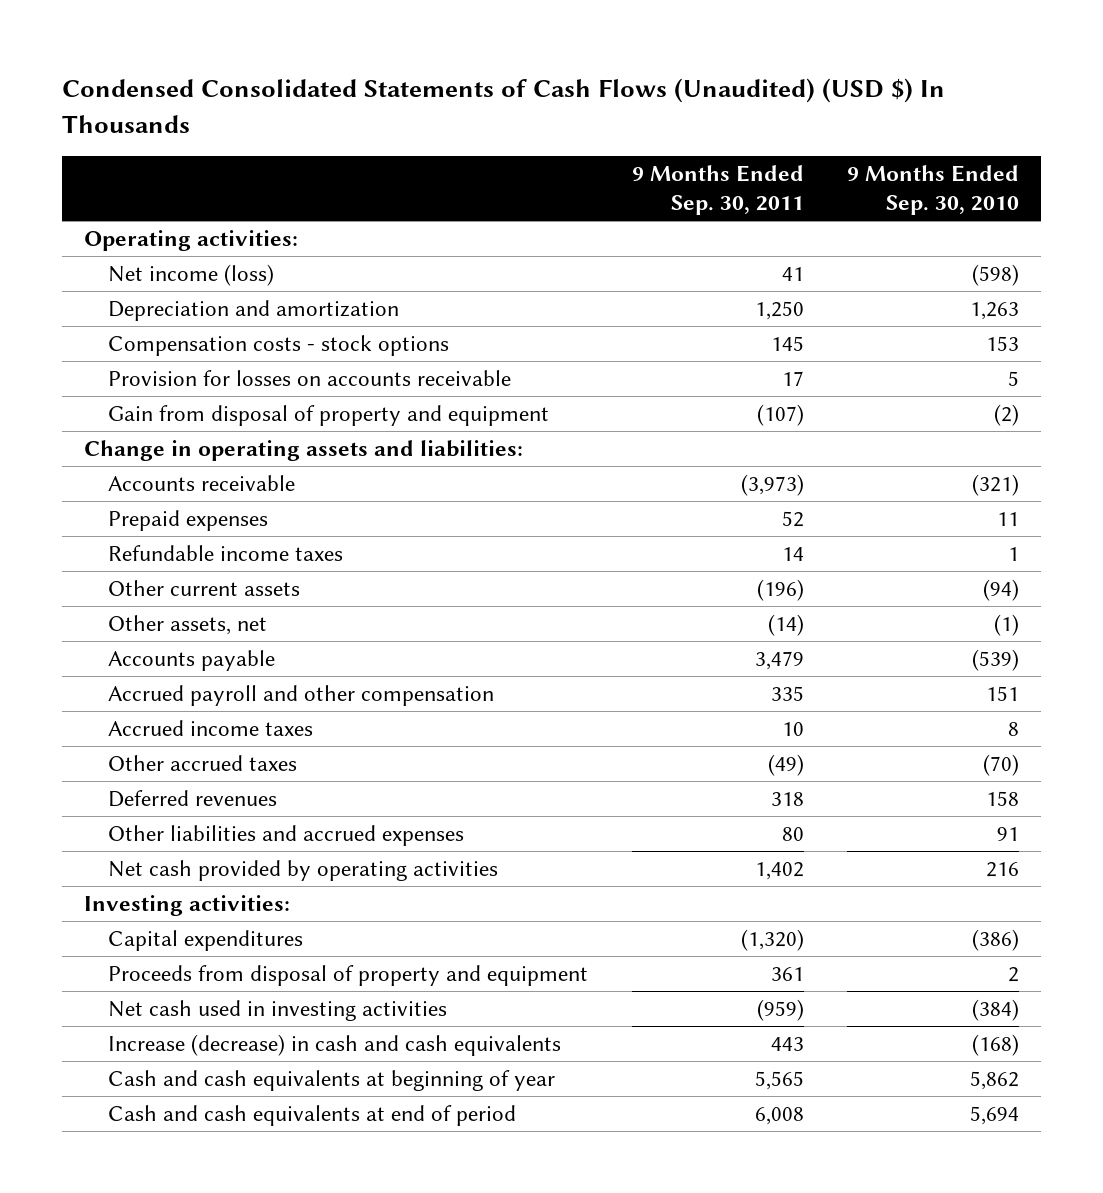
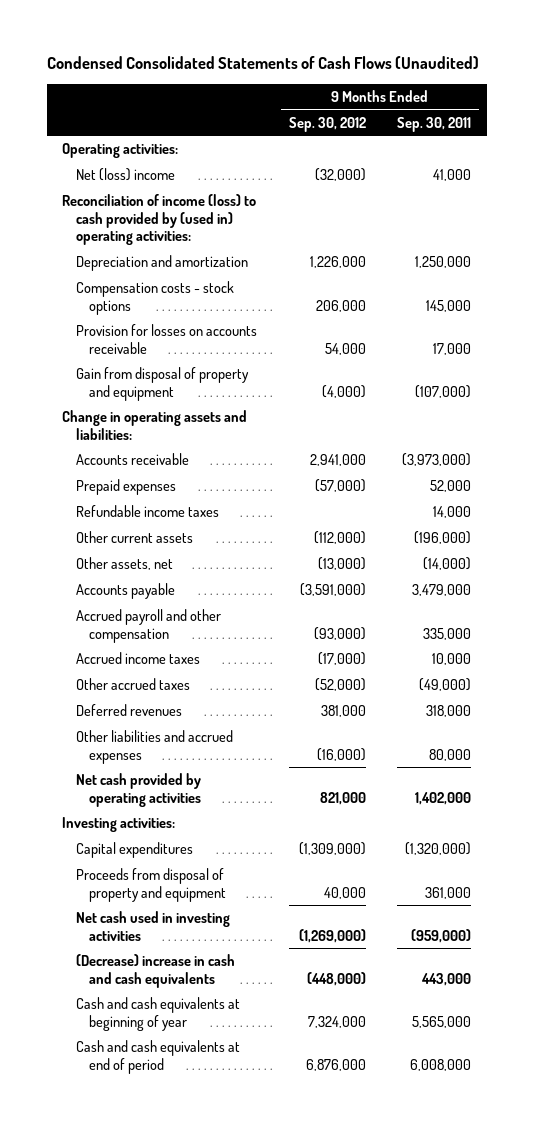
[62,78,946,133] Condensed Consolidated Statements of Cash Flows (Unaudited) (USD $) In Thousands -> [46,56,479,70] Condensed Consolidated Statements of Cash Flows (Unaudited)
[847,164,1020,216] 9 Months Ended Sep. 30, 2010 -> none
none -> [288,116,366,132] Sep. 30, 2012
[108,263,275,286] Net income (loss) -> [75,168,175,182] Net (loss) income
[781,266,804,281] 41 -> [433,169,472,182] 41,000
none -> [62,194,257,245] Reconciliation of income (loss) to cash provided by (used in) operating activities:
[754,300,804,320] 1,250 -> [415,256,472,269] 1,250,000
[770,335,804,351] 145 -> [426,299,472,312] 145,000
[781,370,804,386] 17 -> [433,342,472,355] 17,000
[756,403,804,426] (107) -> [415,384,472,398] (107,000)
[740,473,804,496] (3,973) -> [402,453,472,467] (3,973,000)
[781,510,804,527] 52 -> [430,480,472,493] 52,000
[781,546,804,561] 14 -> [433,506,472,519] 14,000
[756,578,804,601] (196) -> [414,531,472,545] (196,000)
[767,613,804,636] (14) -> [423,557,472,571] (14,000)
[754,650,804,670] 3,479 -> [412,584,472,597] 3,479,000
[770,685,804,701] 335 -> [423,627,472,640] 335,000
[781,721,804,736] 10 -> [432,653,472,666] 10,000
[767,753,804,776] (49) -> [419,678,472,692] (49,000)
[770,791,804,806] 318 -> [426,705,472,718] 318,000
[781,826,804,841] 80 -> [429,748,472,761] 80,000
[754,861,804,880] 1,402 -> [415,791,472,805] 1,402,000
[740,928,804,951] (1,320) -> [405,842,472,856] (1,320,000)
[770,966,804,981] 361 -> [425,886,472,899] 361,000
[756,998,804,1021] (959) -> [411,928,472,943] (959,000)
[108,1033,562,1056] Increase (decrease) in cash and cash equivalents -> [75,954,235,988] (Decrease) increase in cash and cash equivalents
[770,1036,804,1051] 443 -> [421,972,472,986] 443,000
[754,1070,804,1090] 5,565 -> [412,1015,472,1028] 5,565,000
[754,1106,804,1125] 6,008 -> [410,1058,472,1071] 6,008,000

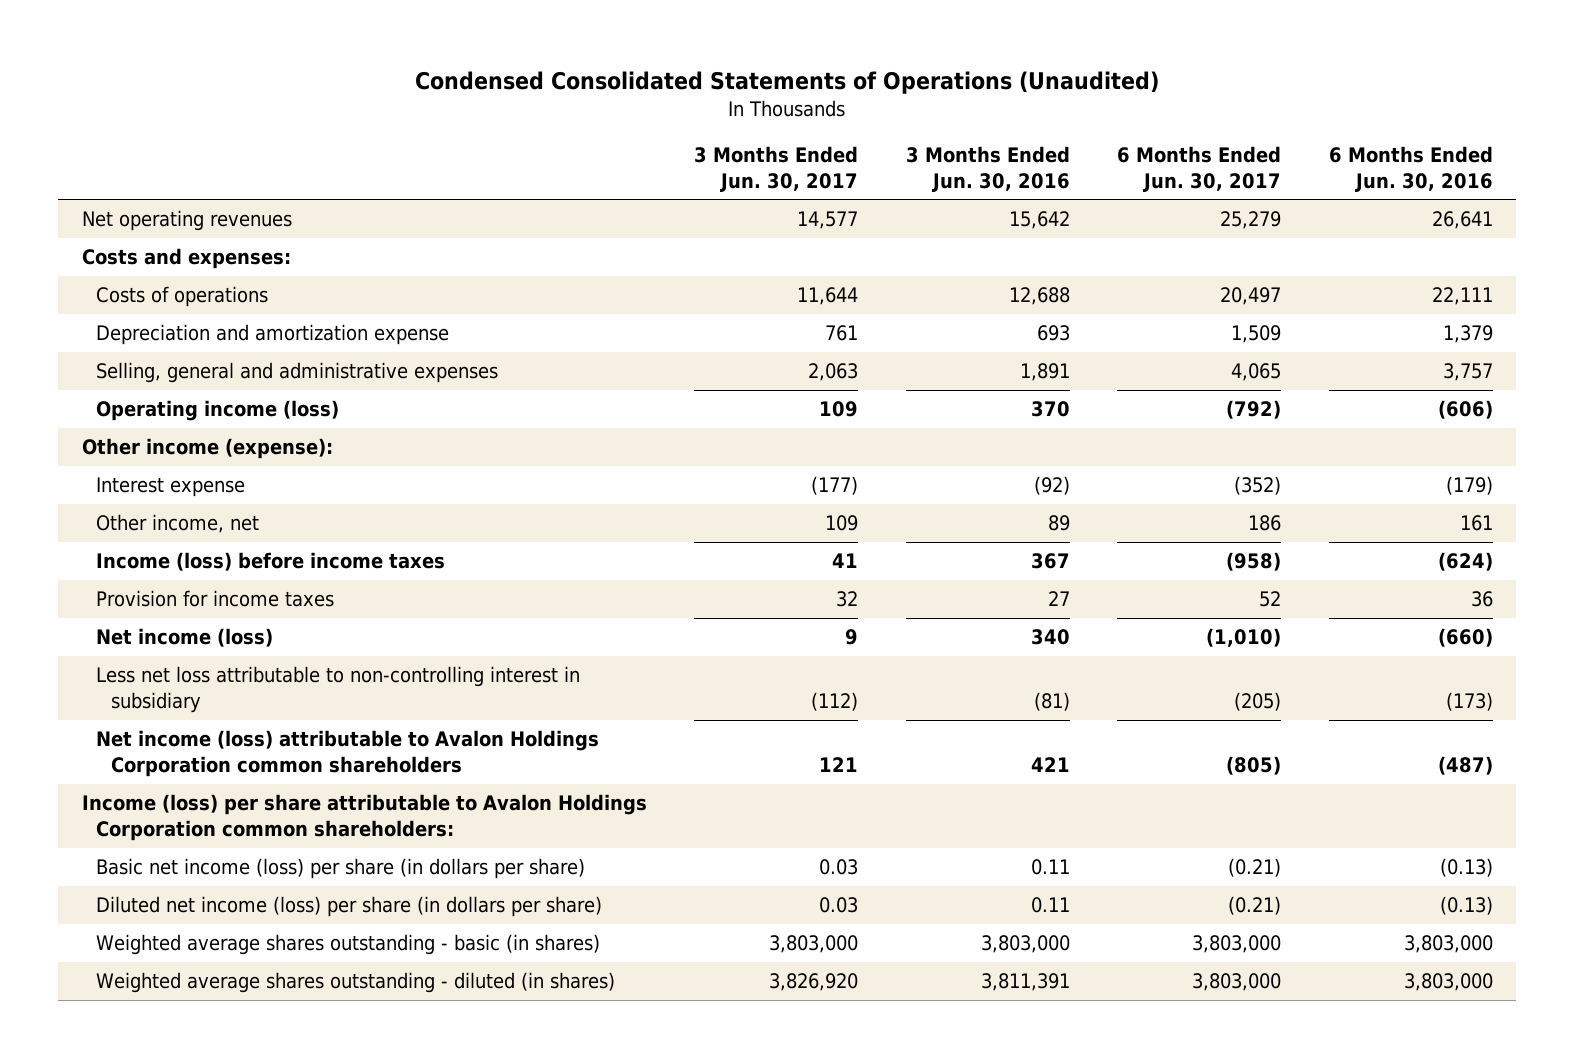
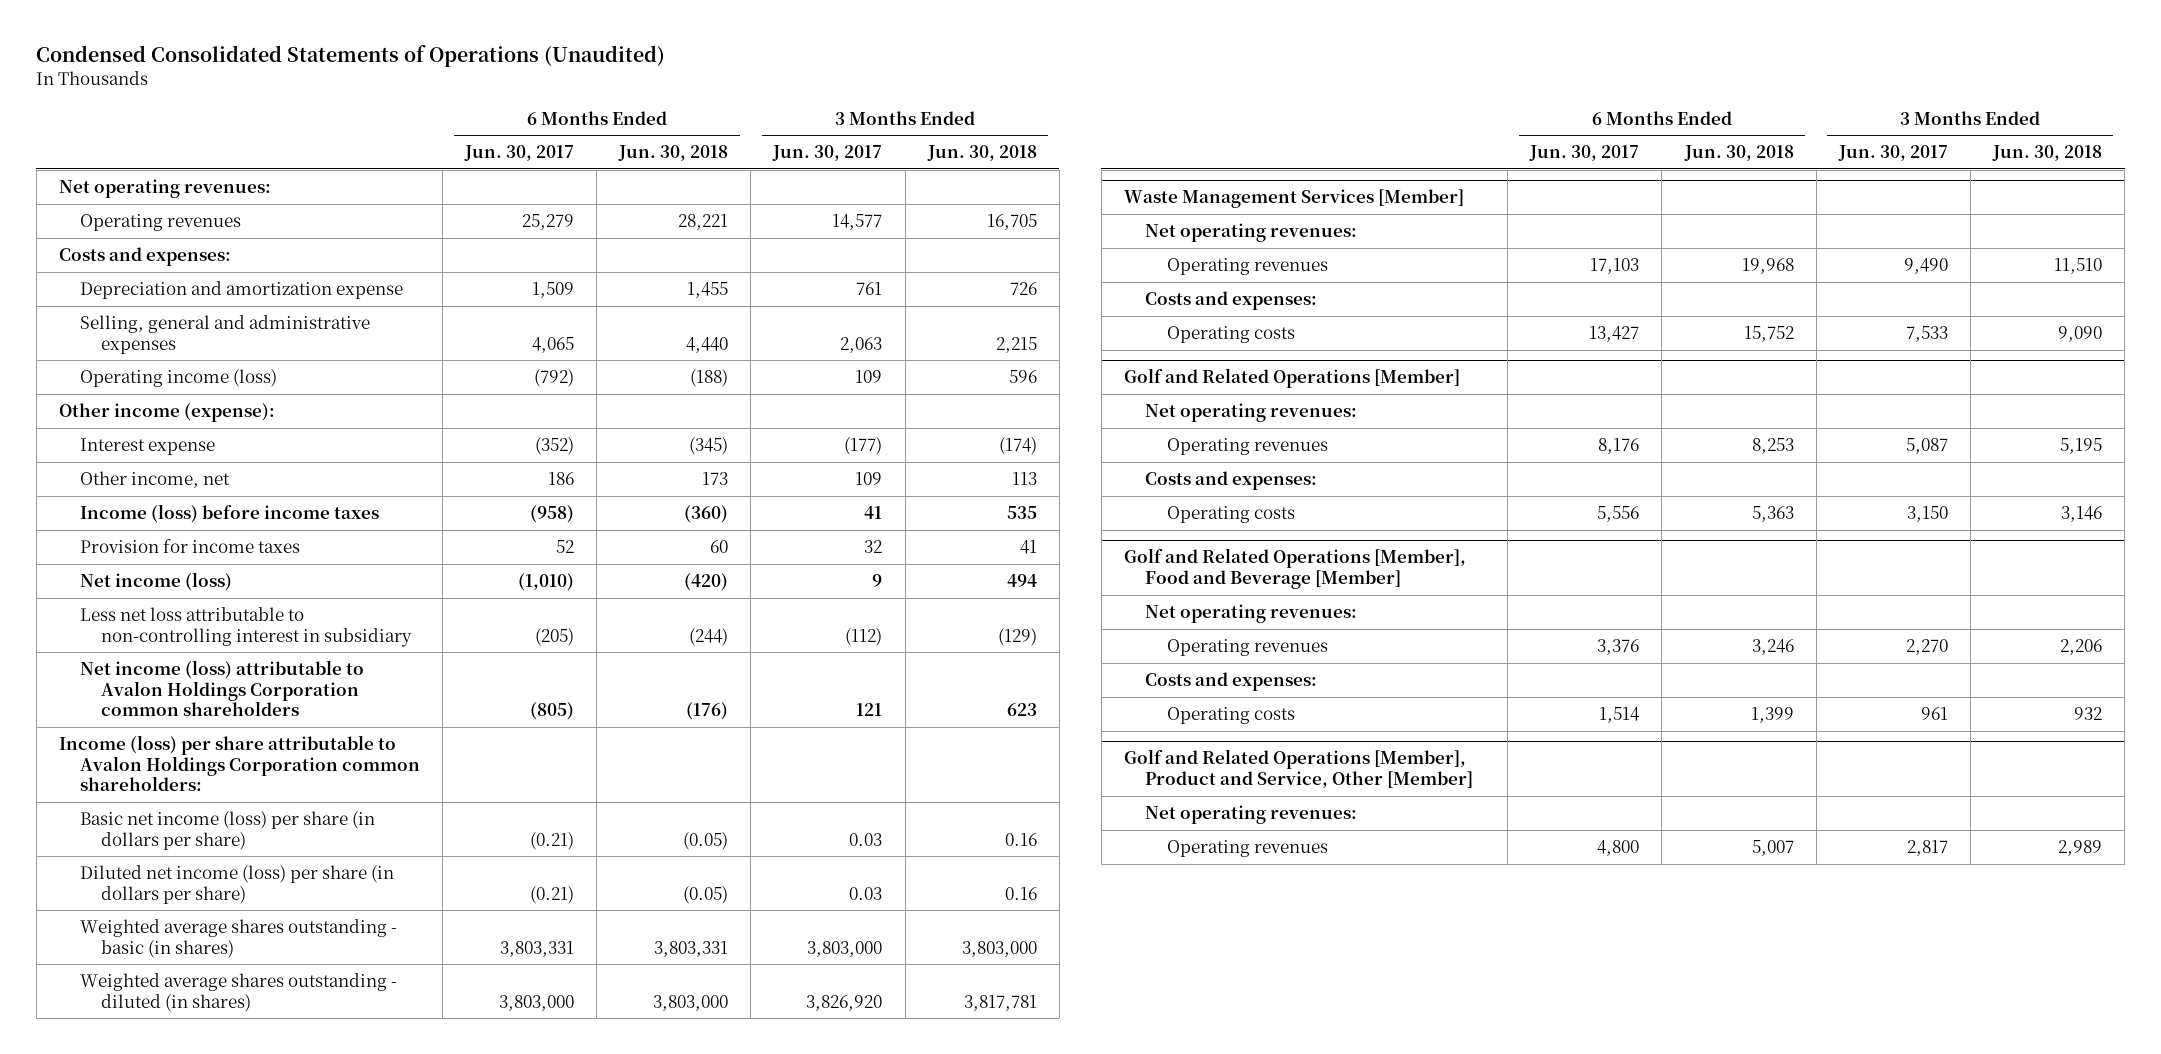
[905,146,1070,192] 3 Months Ended Jun. 30, 2016 -> none
[1328,146,1493,192] 6 Months Ended Jun. 30, 2016 -> none
none -> [618,145,729,162] Jun. 30, 2018
none -> [926,145,1037,162] Jun. 30, 2018
none -> [58,178,271,198] Net operating revenues:
[82,210,293,232] Net operating revenues -> [79,213,241,231] Operating revenues
[96,286,269,308] Costs of operations -> none
[1192,935,1282,954] 3,803,000 -> [500,940,575,957] 3,803,331
none -> [1123,189,1464,209] Waste Management Services [Member]
none -> [1145,222,1358,242] Net operating revenues:
none -> [1166,257,1328,275] Operating revenues
none -> [1145,290,1318,310] Costs and expenses:
none -> [1166,325,1295,343] Operating costs
none -> [1123,368,1460,389] Golf and Related Operations [Member]
none -> [1145,402,1358,422] Net operating revenues:
none -> [1166,437,1328,455] Operating revenues
none -> [1145,470,1318,490] Costs and expenses:
none -> [1166,505,1295,523] Operating costs
none -> [1123,548,1466,589] Golf and Related Operations [Member], Food and Beverage [Member]
none -> [1145,603,1358,623] Net operating revenues:
none -> [1166,638,1328,656] Operating revenues
none -> [1145,671,1318,691] Costs and expenses:
none -> [1166,706,1295,724] Operating costs
none -> [1123,749,1474,788] Golf and Related Operations [Member], Product and Service, Other [Member]
none -> [1145,804,1358,824] Net operating revenues:
none -> [1166,839,1328,857] Operating revenues

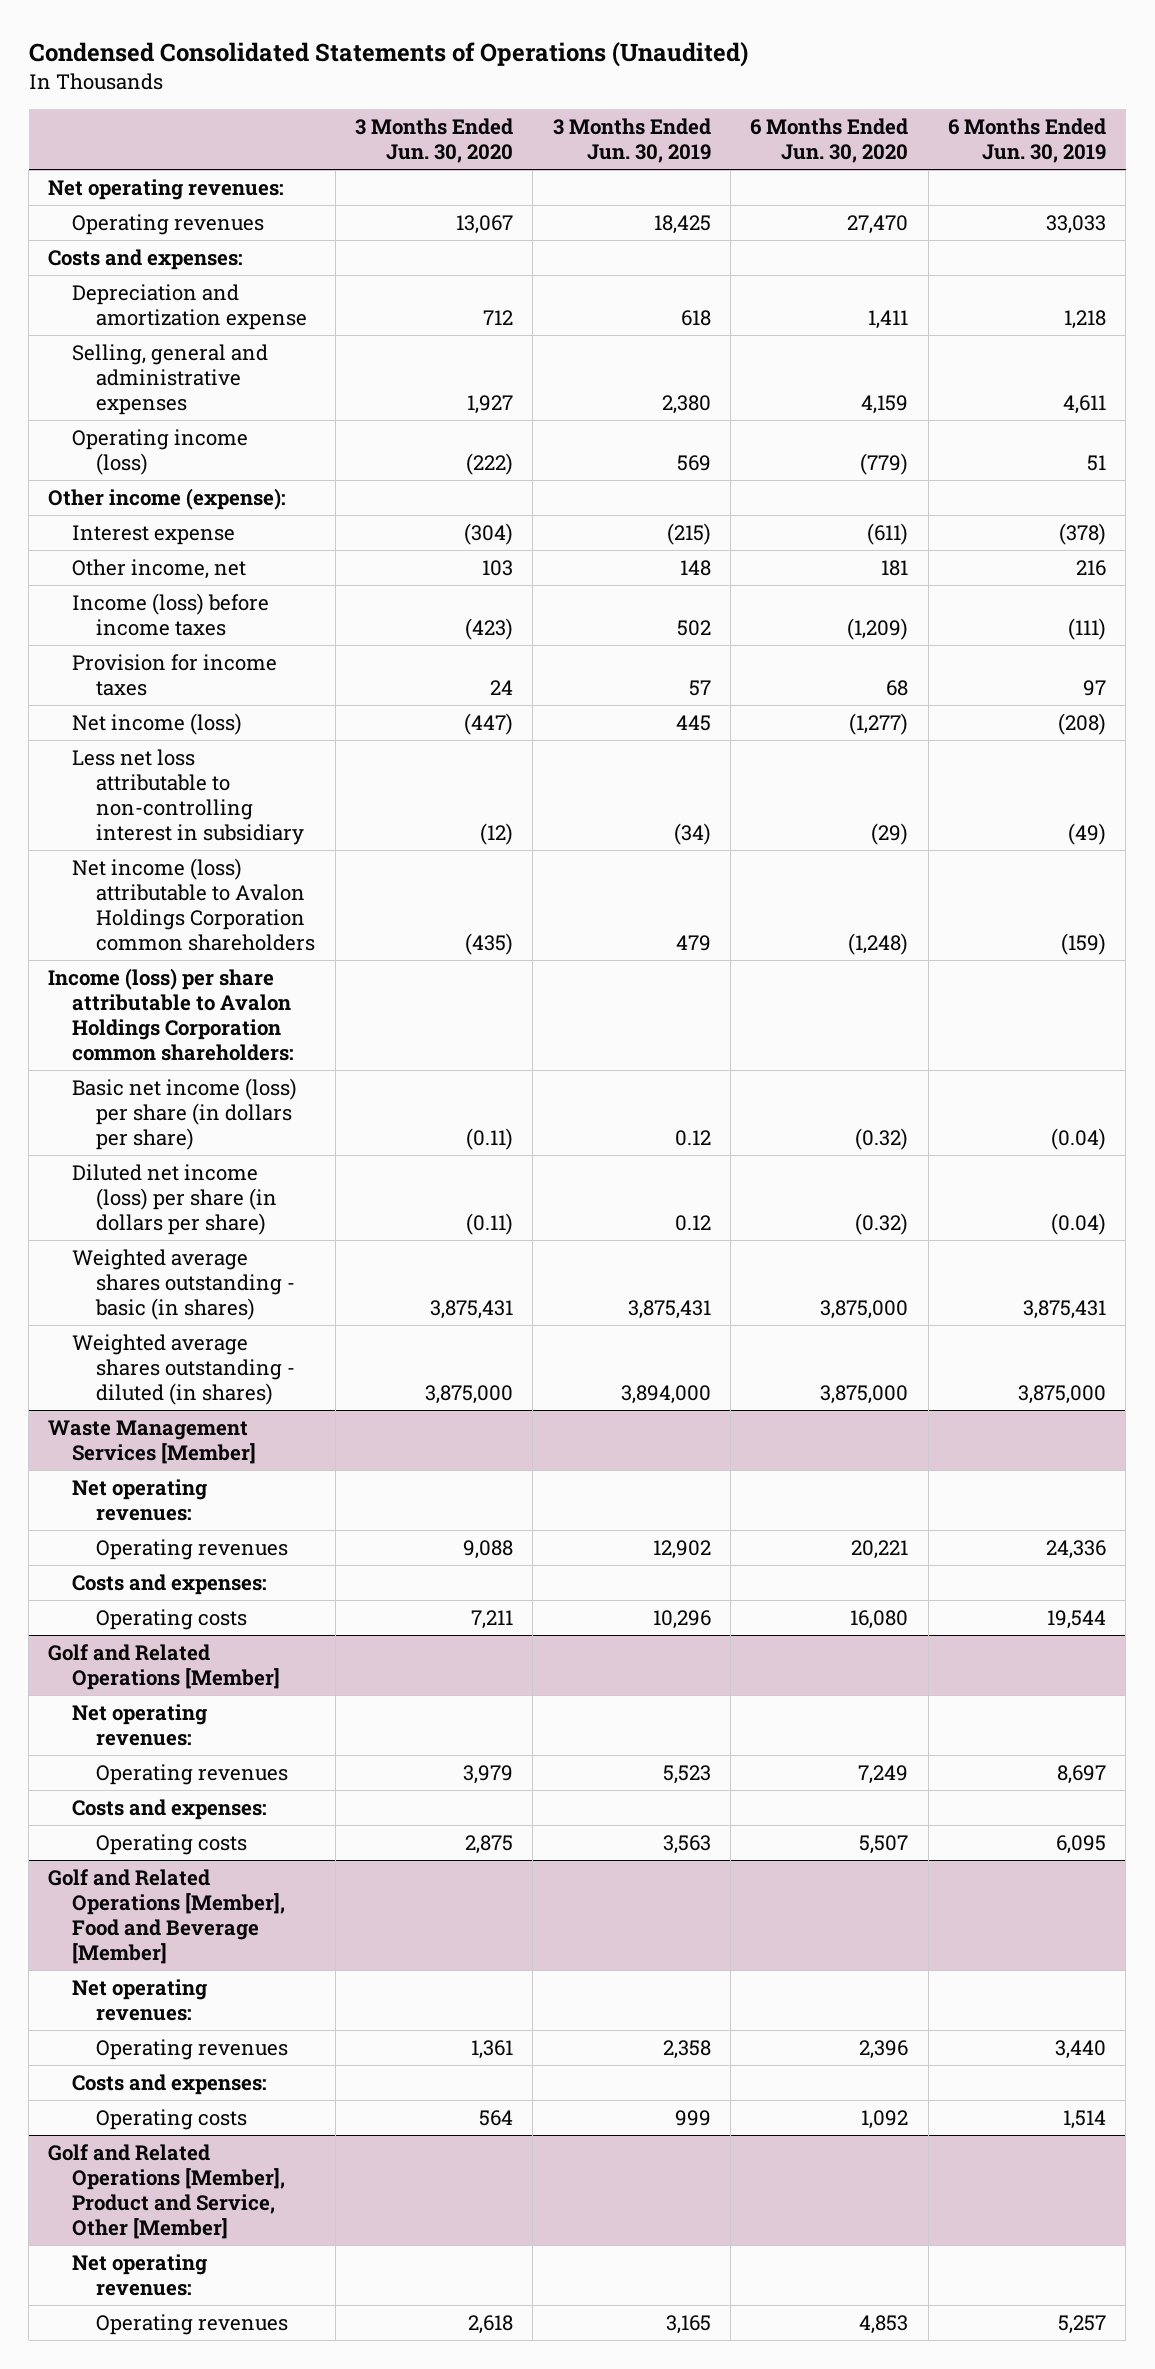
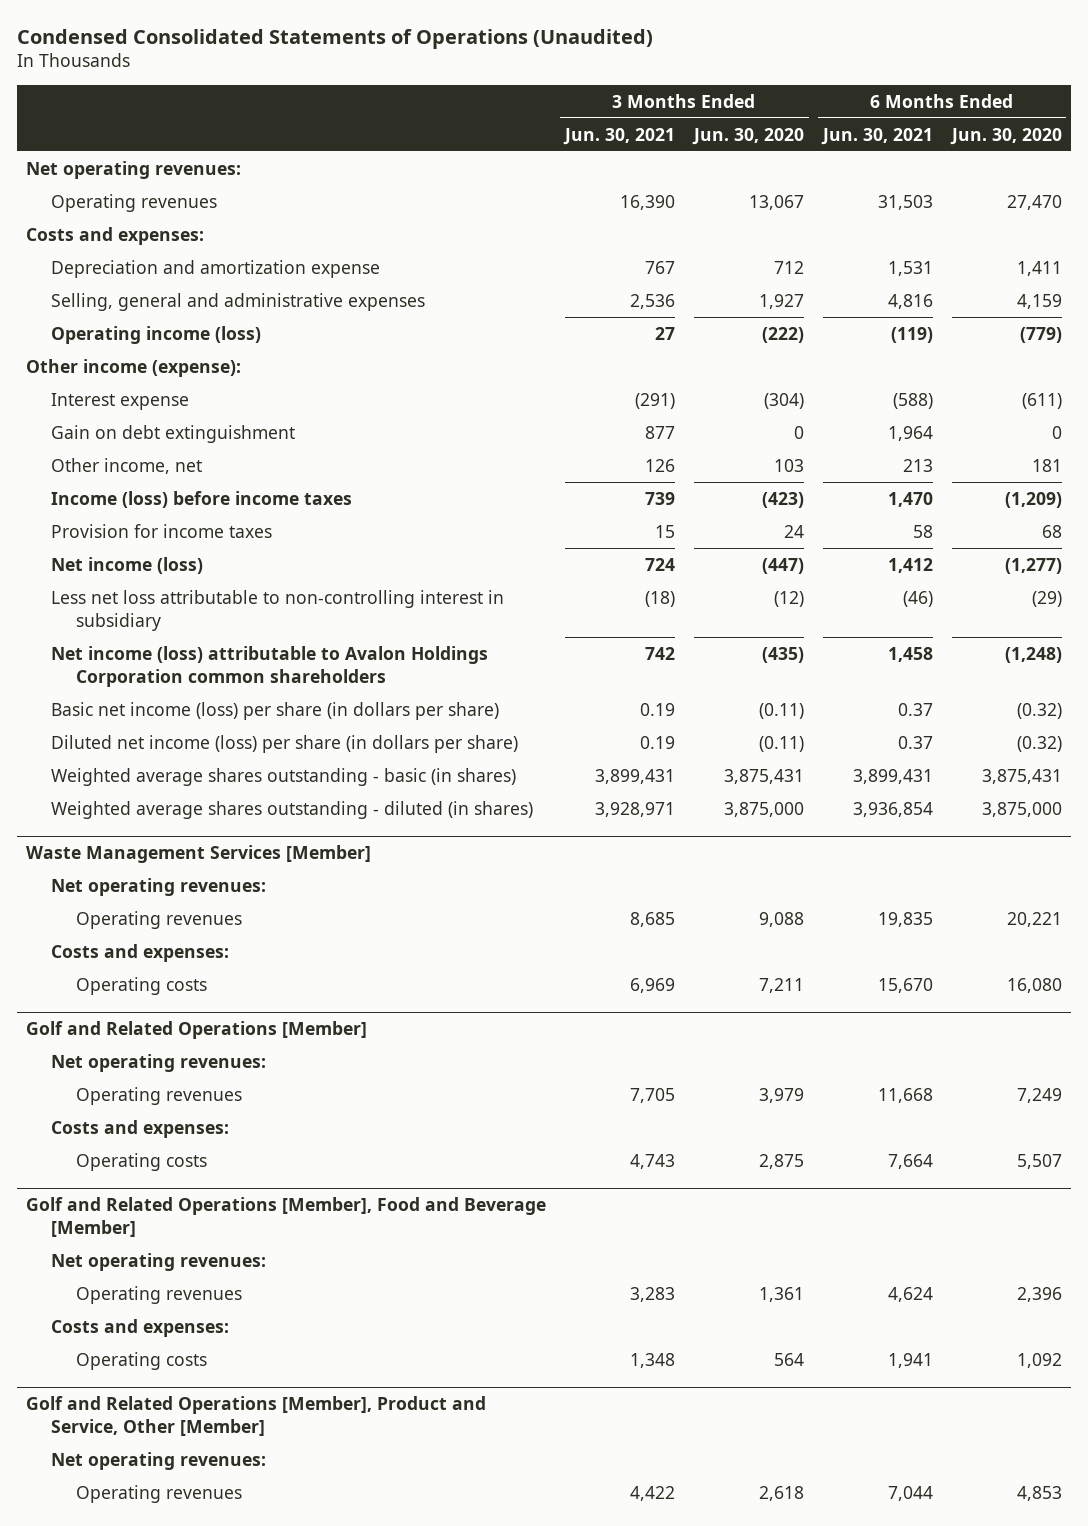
[552,118,711,164] 3 Months Ended Jun. 30, 2019 -> none
[948,118,1107,164] 6 Months Ended Jun. 30, 2019 -> none
none -> [562,127,675,145] Jun. 30, 2021
none -> [820,127,933,145] Jun. 30, 2021
none -> [51,424,296,443] Gain on debt extinguishment
[48,967,295,1061] Income (loss) per share attributable to Avalon Holdings Corporation common shareholders: -> none
[820,1299,909,1319] 3,875,000 -> [981,768,1062,784] 3,875,431

